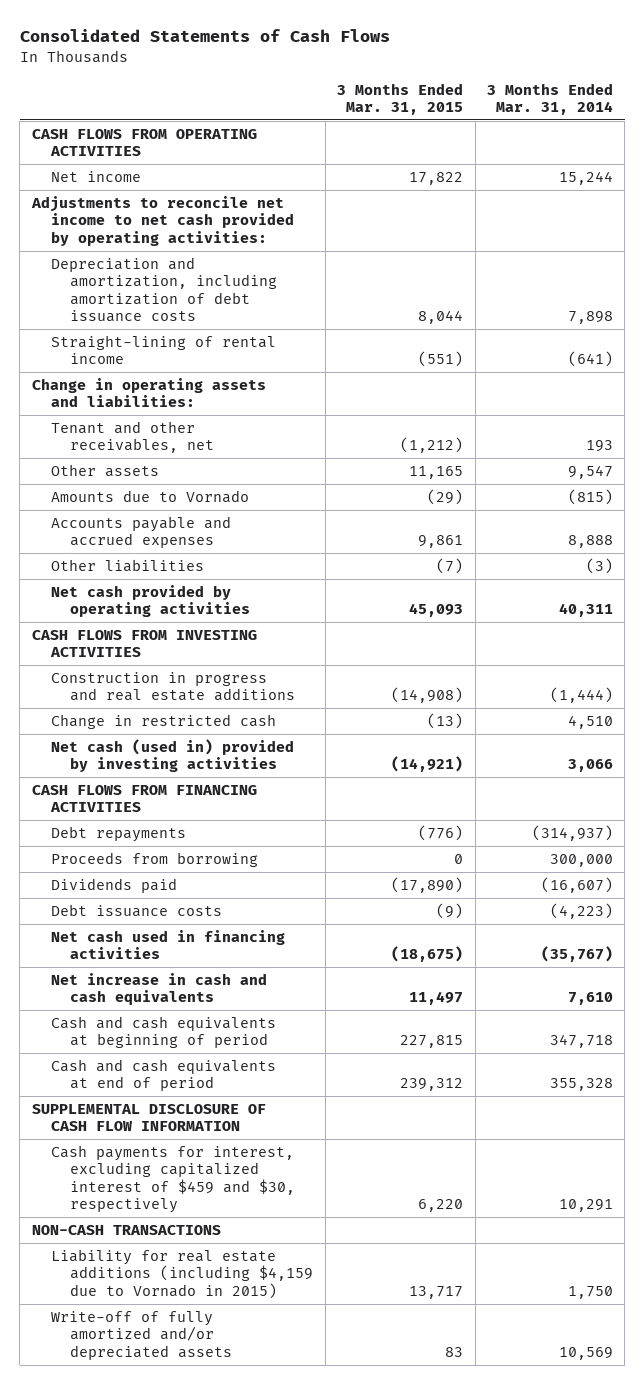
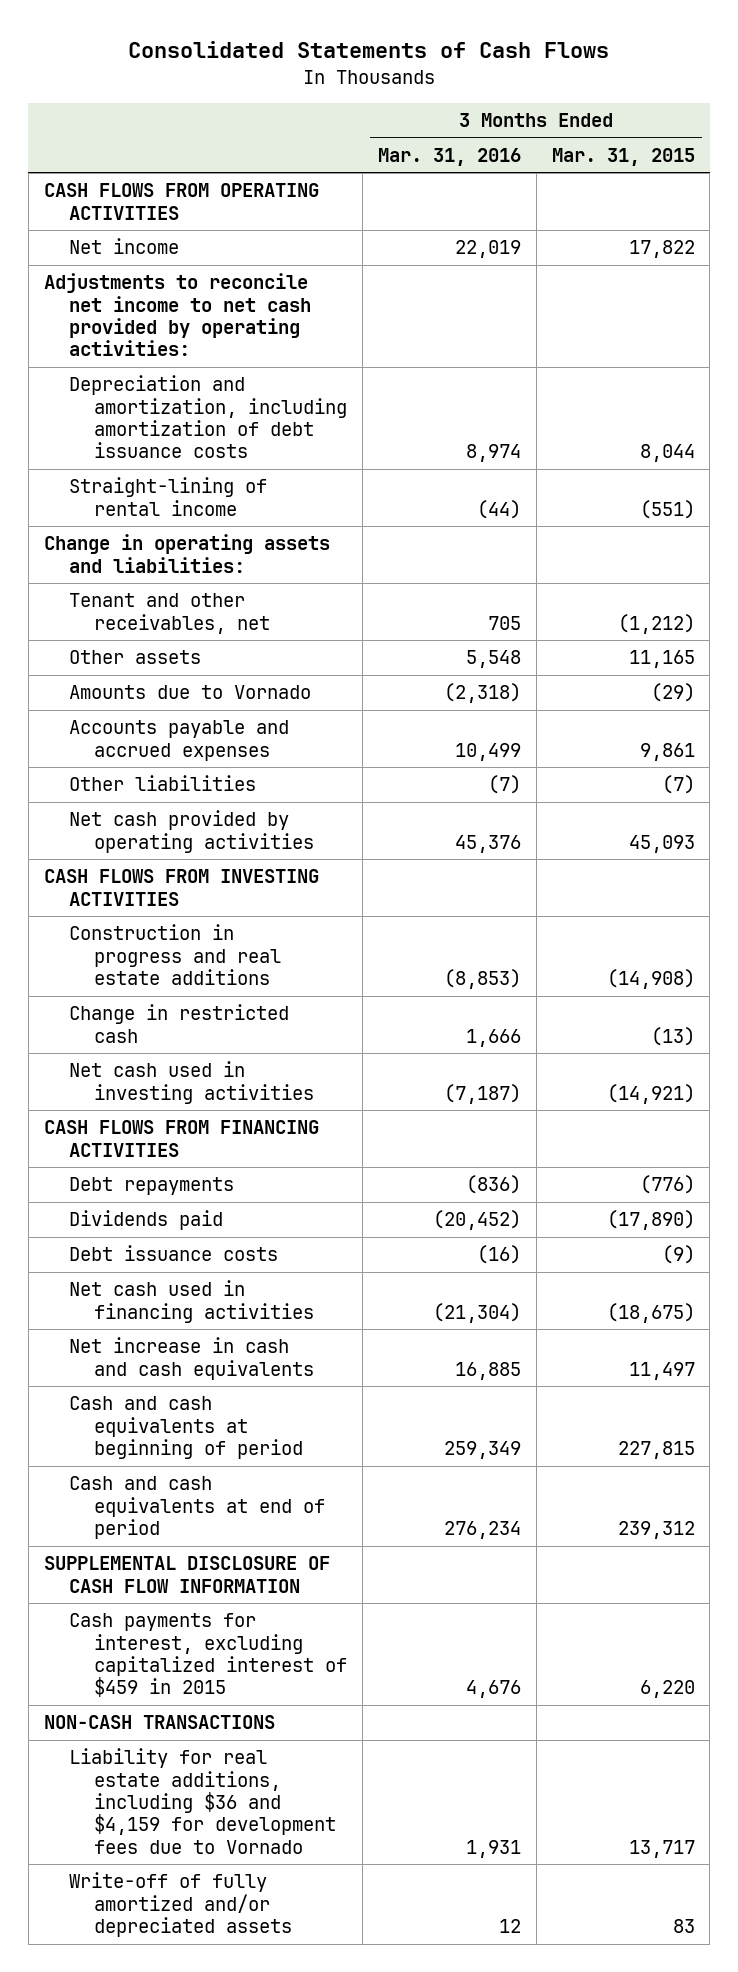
[486,82,613,115] 3 Months Ended Mar. 31, 2014 -> none
none -> [377,147,521,166] Mar. 31, 2016
[51,739,295,773] Net cash (used in) provided by investing activities -> [68,1061,314,1104] Net cash used in investing activities
[51,852,259,868] Proceeds from borrowing -> none
[51,1145,296,1213] Cash payments for interest, excluding capitalized interest of $459 and $30, respectively -> [68,1613,347,1698] Cash payments for interest, excluding capitalized interest of $459 in 2015
[51,1249,314,1299] Liability for real estate additions (including $4,159 due to Vornado in 2015) -> [68,1748,336,1854] Liability for real estate additions, including $36 and $4,159 for development fees due to Vornado

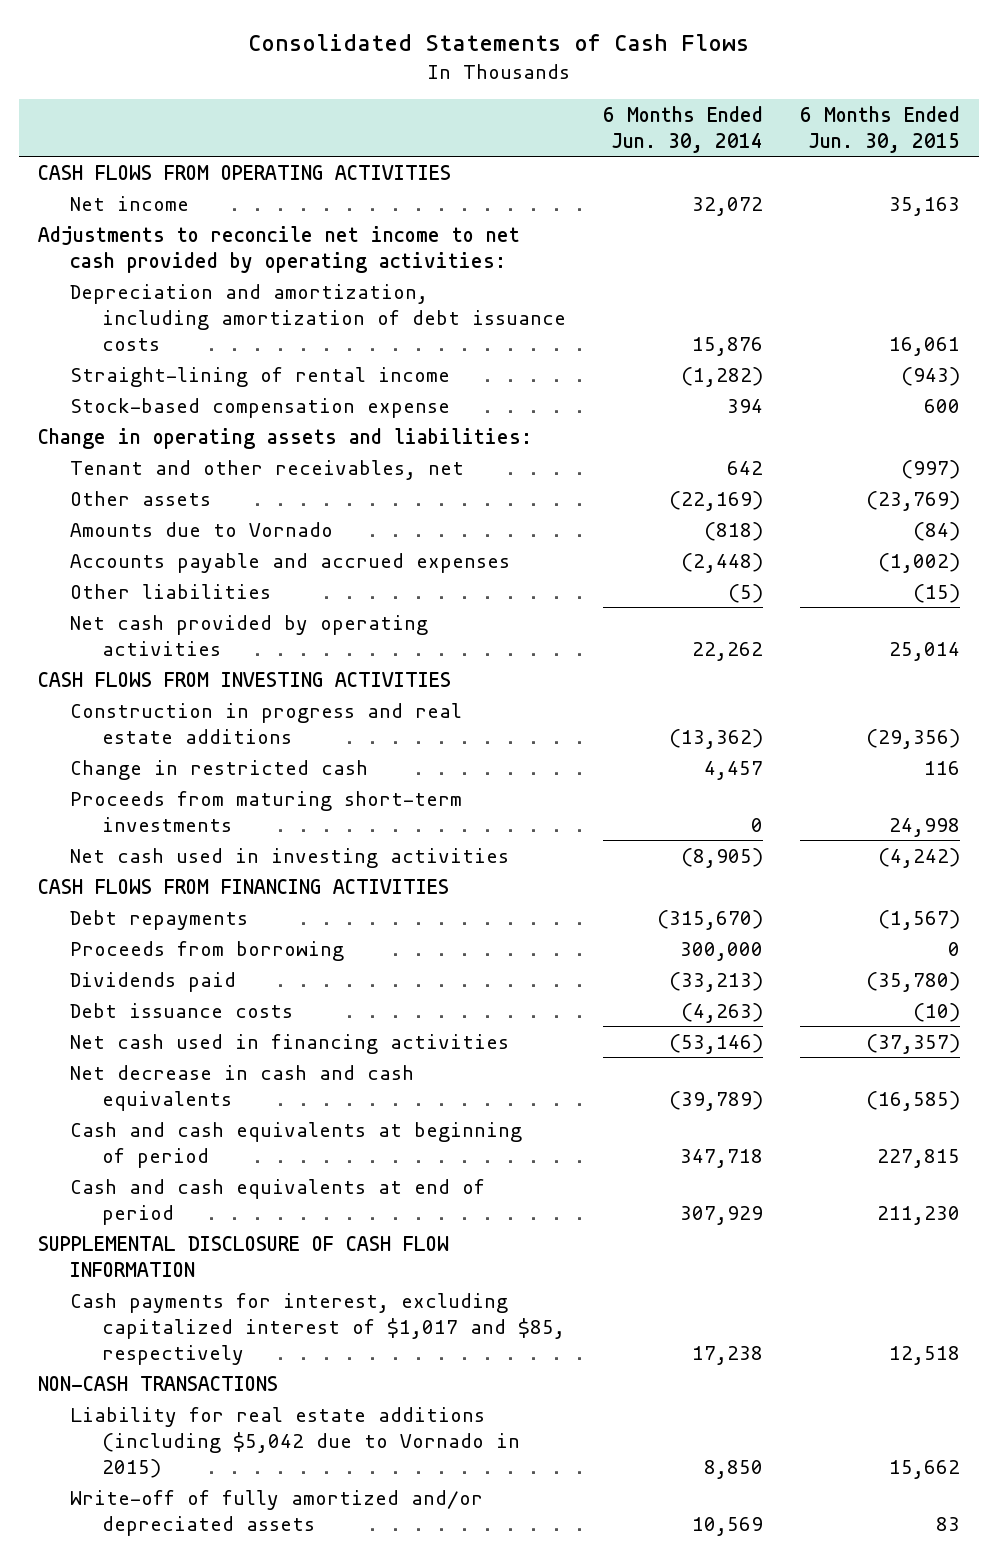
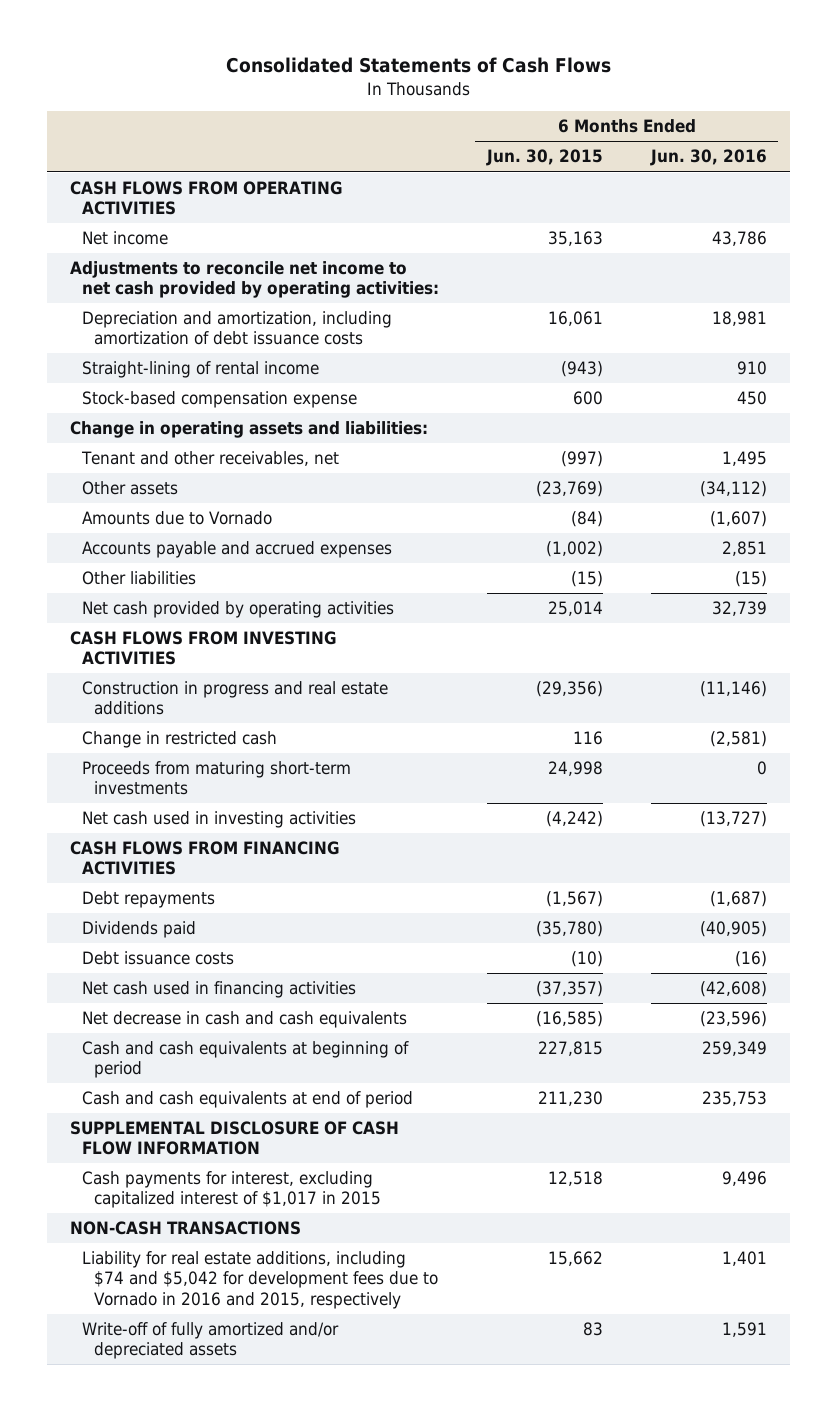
[603,105,764,153] 6 Months Ended Jun. 30, 2014 -> none
none -> [649,149,767,167] Jun. 30, 2016
[69,940,344,961] Proceeds from borrowing -> none
[69,1292,566,1365] Cash payments for interest, excluding capitalized interest of $1,017 and $85, respectively -> [82,1171,382,1209] Cash payments for interest, excluding capitalized interest of $1,017 in 2015
[69,1406,521,1478] Liability for real estate additions (including $5,042 due to Vornado in 2015) -> [82,1251,439,1309] Liability for real estate additions, including $74 and $5,042 for development fees due to Vornado in 2016 and 2015, respectively

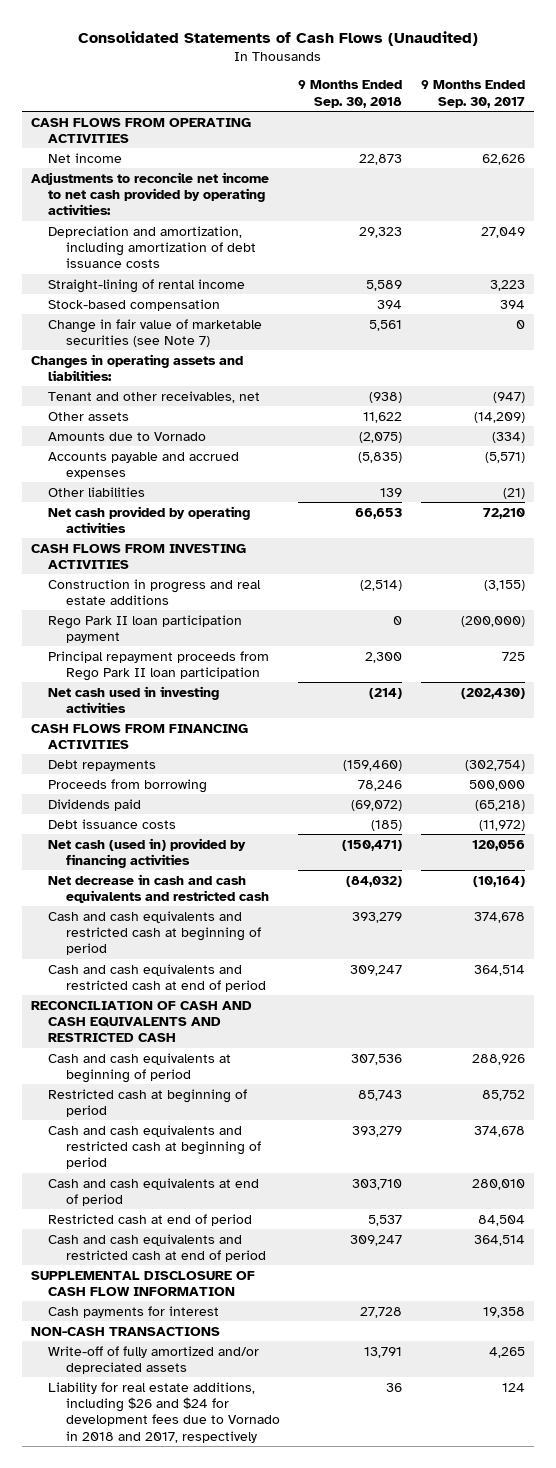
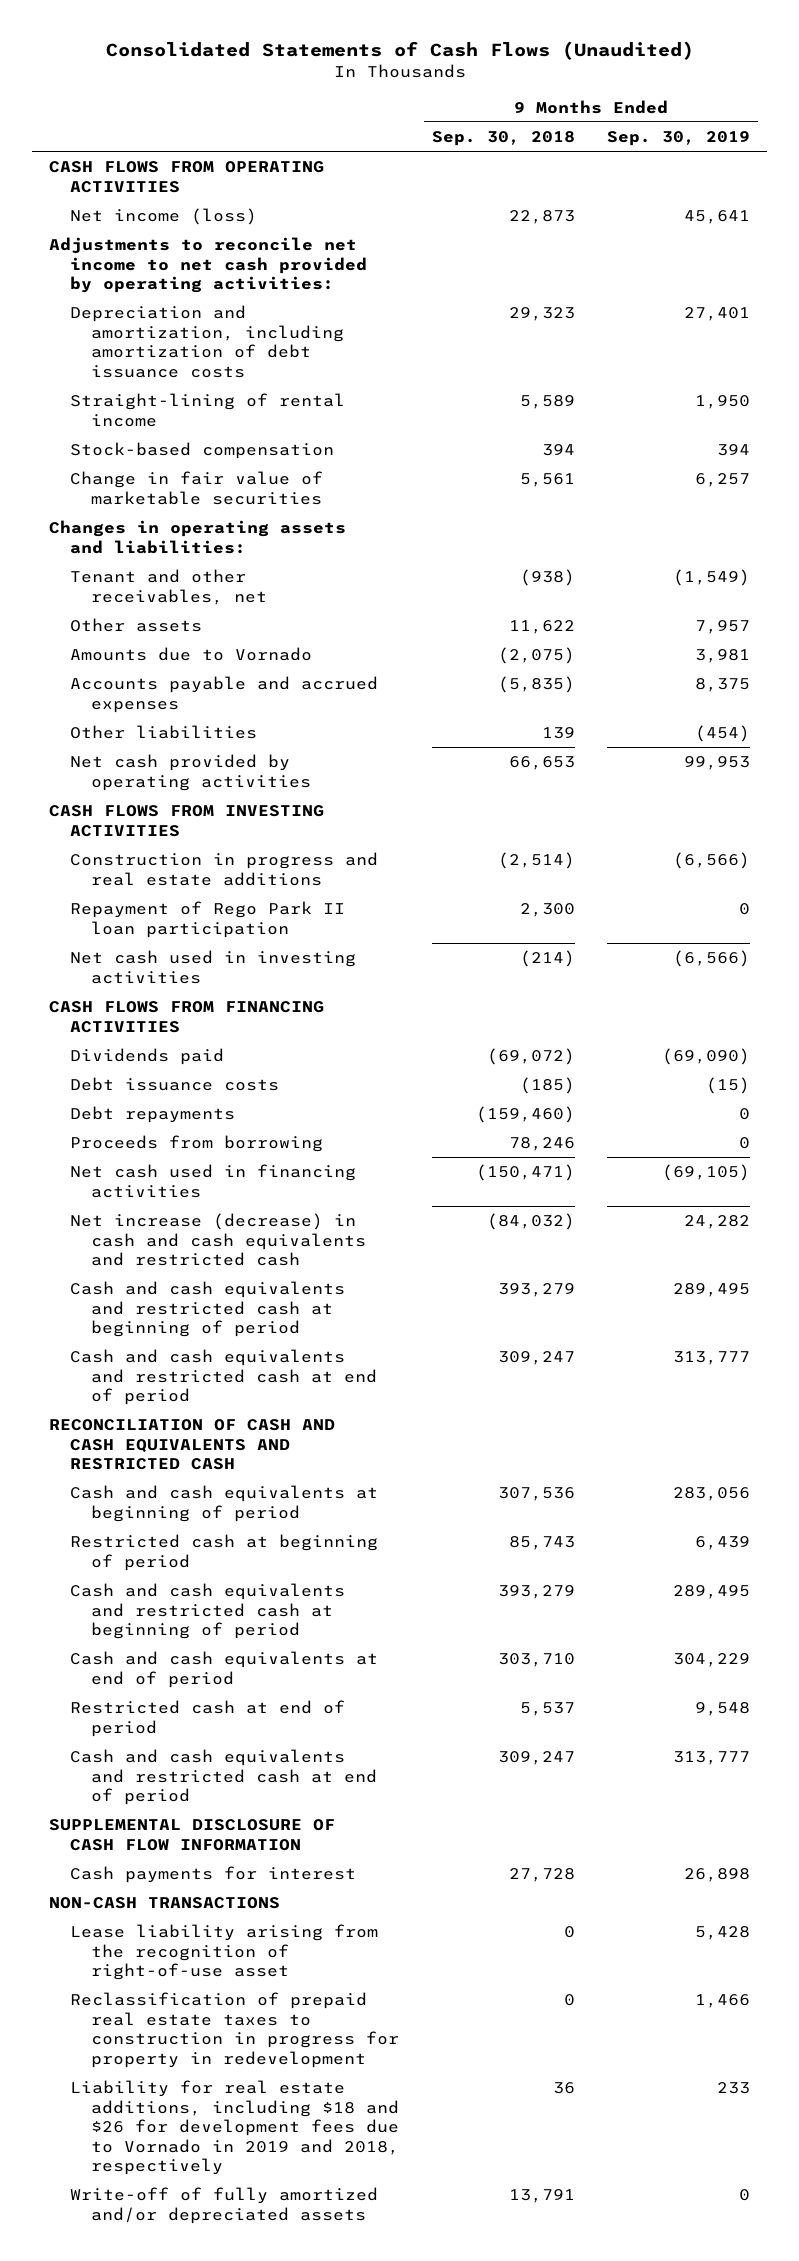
[420,80,525,108] 9 Months Ended Sep. 30, 2017 -> none
none -> [607,130,751,146] Sep. 30, 2019
[48,152,123,163] Net income -> [69,207,257,225] Net income (loss)
[48,318,263,347] Change in fair value of marketable securities (see Note 7) -> [69,470,323,505] Change in fair value of marketable securities
[48,614,243,643] Rego Park II loan participation payment -> none
[48,650,270,681] Principal repayment proceeds from Rego Park II loan participation -> [69,900,345,938] Repayment of Rego Park II loan participation
[48,759,157,771] Debt repayments -> [69,1105,235,1123] Debt repayments
[48,778,208,793] Proceeds from borrowing -> [69,1134,323,1152] Proceeds from borrowing
[48,837,247,868] Net cash (used in) provided by financing activities -> [69,1163,356,1198] Net cash used in financing activities
[48,873,269,903] Net decrease in cash and cash equivalents and restricted cash -> [69,1212,367,1267] Net increase (decrease) in cash and cash equivalents and restricted cash
none -> [69,1923,378,1981] Lease liability arising from the recognition of right-of-use asset
none -> [69,1991,400,2068] Reclassification of prepaid real estate taxes to construction in progress for property in redevelopment
none -> [69,2079,400,2176] Liability for real estate additions, including $18 and $26 for development fees due to Vornado in 2019 and 2018, respectively
[48,1381,280,1443] Liability for real estate additions, including $26 and $24 for development fees due to Vornado in 2018 and 2017, respectively -> none

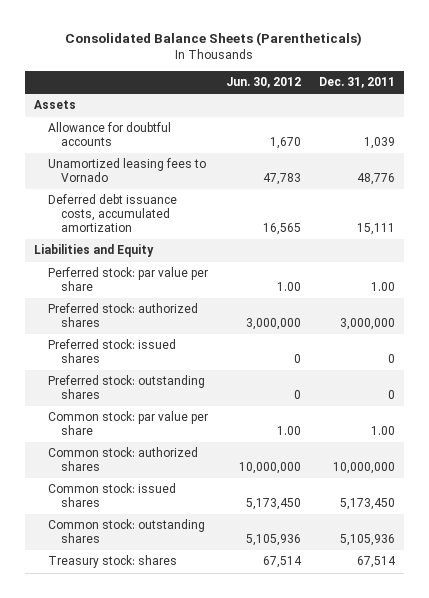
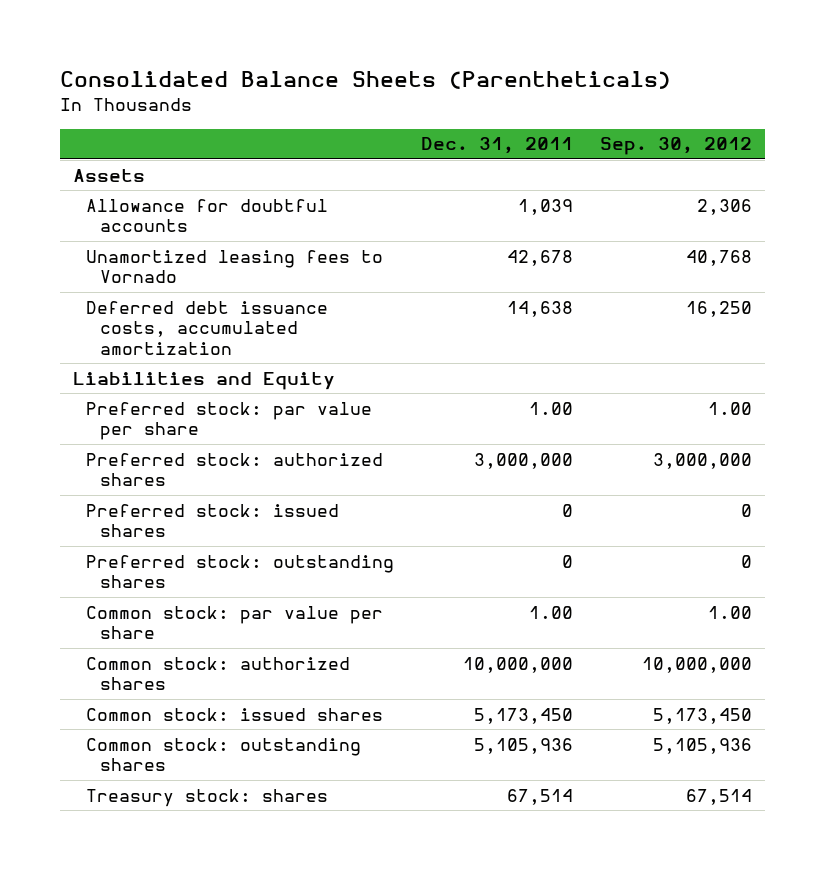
[225,77,301,89] Jun. 30, 2012 -> none
none -> [599,137,752,156] Sep. 30, 2012
[356,173,395,186] 48,776 -> [507,249,574,266] 42,678
[356,222,395,235] 15,111 -> [507,300,574,317] 14,638
[47,267,208,292] Perferred stock: par value per share -> [86,401,373,441] Preferred stock: par value per share

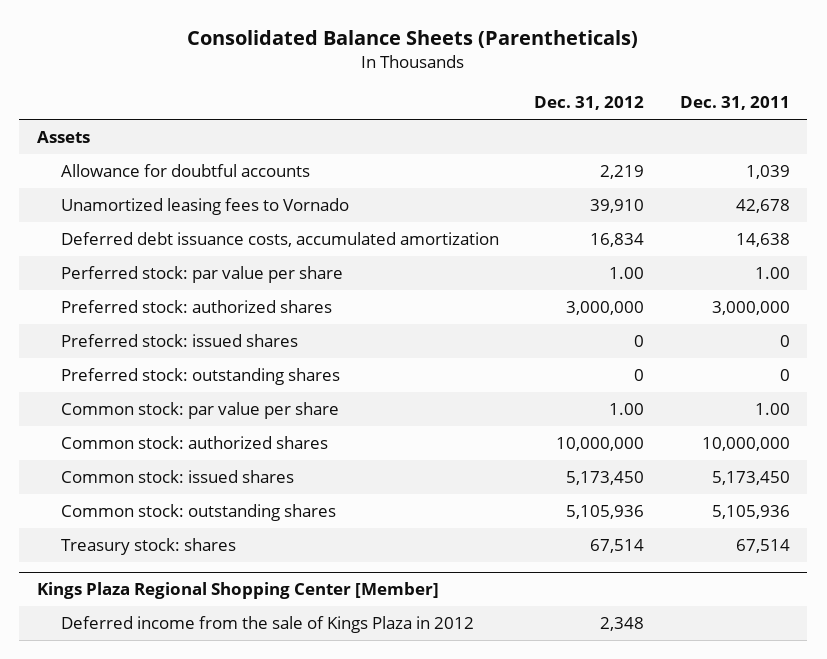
[599,137,752,156] Sep. 30, 2012 -> none
none -> [534,96,645,111] Dec. 31, 2012
[73,371,336,390] Liabilities and Equity -> none
[86,401,373,441] Preferred stock: par value per share -> [61,266,344,284] Perferred stock: par value per share
none -> [36,582,439,600] Kings Plaza Regional Shopping Center [Member]
none -> [61,616,475,634] Deferred income from the sale of Kings Plaza in 2012

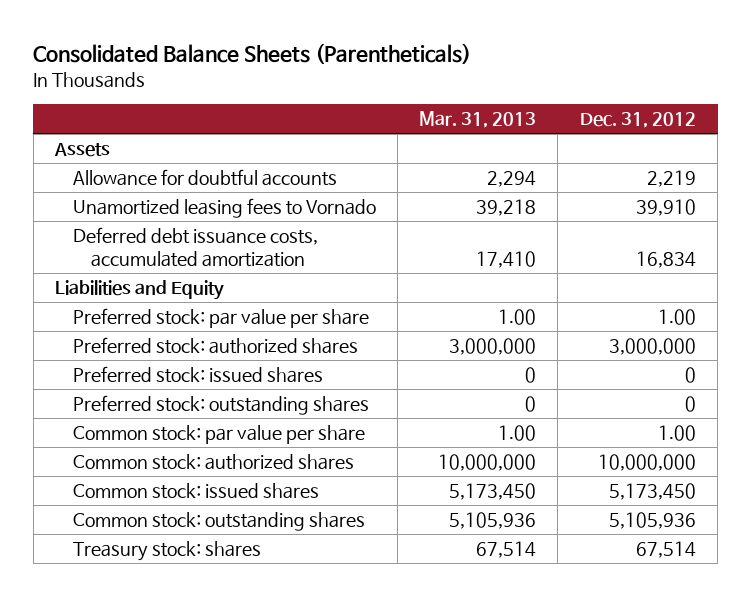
[679,96,790,111] Dec. 31, 2011 -> none
none -> [419,111,537,129] Mar. 31, 2013
none -> [54,280,224,301] Liabilities and Equity
[61,266,344,284] Perferred stock: par value per share -> [72,308,369,329] Preferred stock: par value per share
[36,582,439,600] Kings Plaza Regional Shopping Center [Member] -> none
[61,616,475,634] Deferred income from the sale of Kings Plaza in 2012 -> none

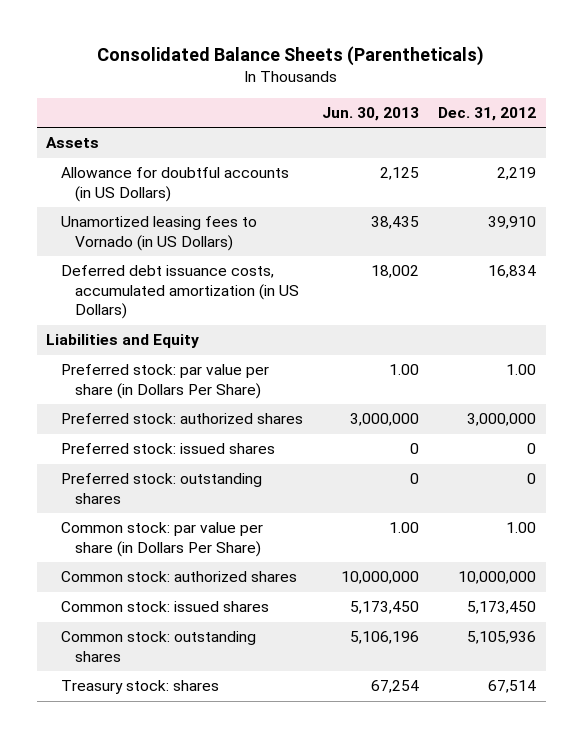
[419,111,537,129] Mar. 31, 2013 -> none
none -> [321,107,419,122] Jun. 30, 2013
[72,169,337,187] Allowance for doubtful accounts -> [60,167,289,202] Allowance for doubtful accounts (in US Dollars)
[72,198,376,219] Unamortized leasing fees to Vornado -> [60,216,257,251] Unamortized leasing fees to Vornado (in US Dollars)
[72,227,318,267] Deferred debt issuance costs, accumulated amortization -> [60,265,300,320] Deferred debt issuance costs, accumulated amortization (in US Dollars)
[72,308,369,329] Preferred stock: par value per share -> [60,364,269,399] Preferred stock: par value per share (in Dollars Per Share)
[72,425,365,445] Common stock: par value per share -> [60,522,263,557] Common stock: par value per share (in Dollars Per Share)

